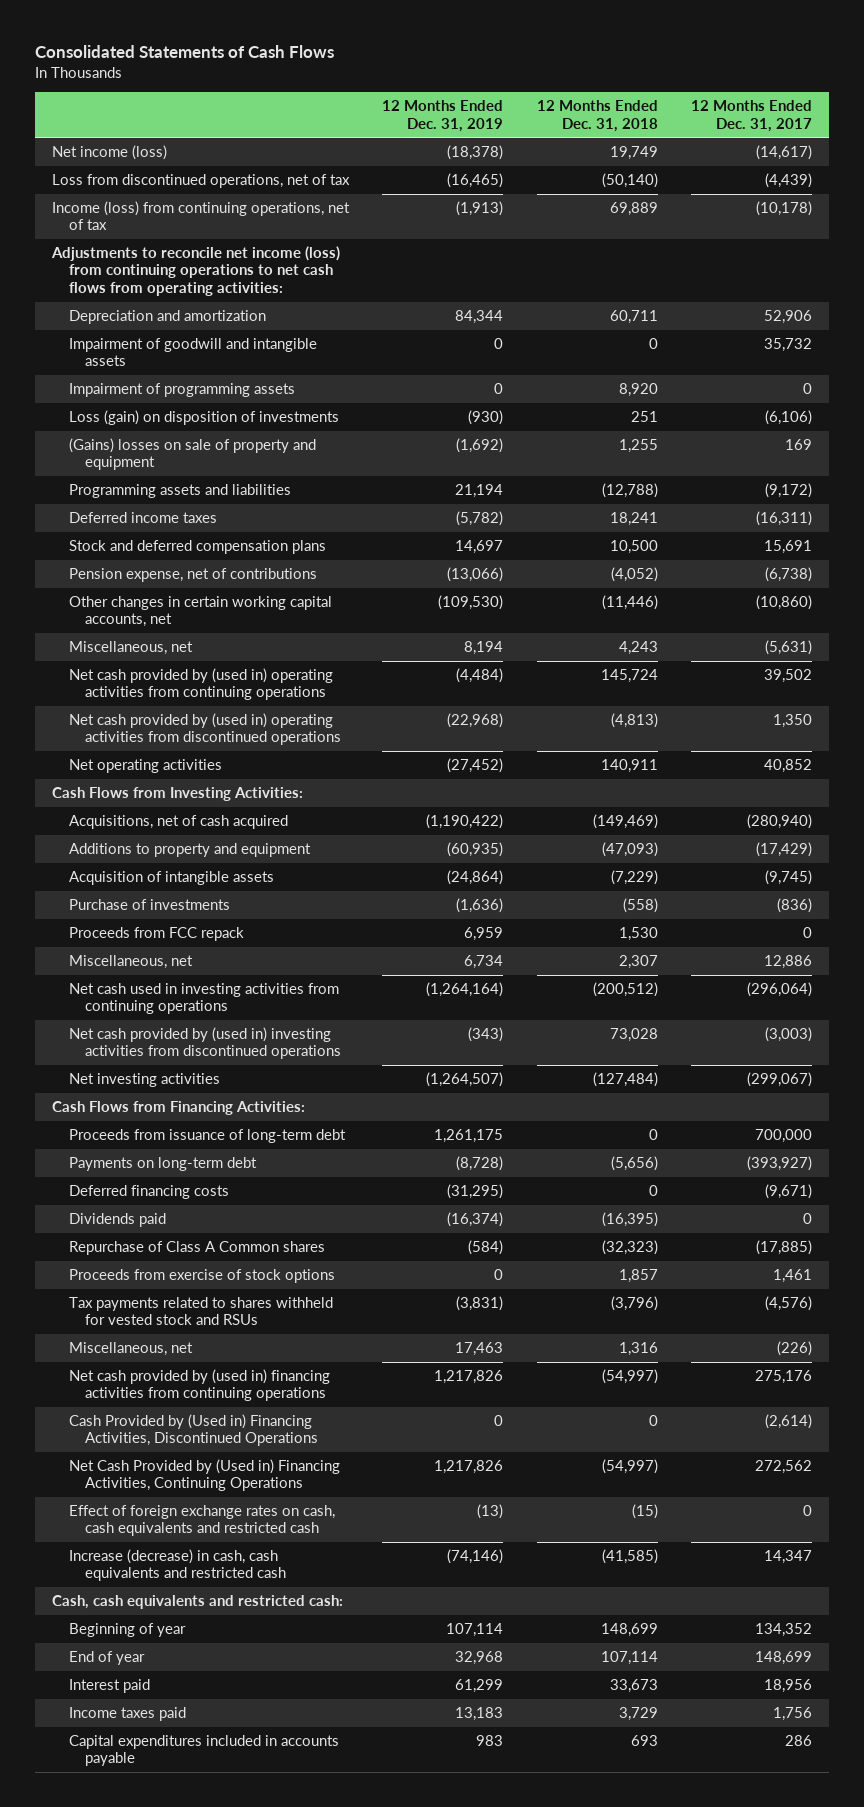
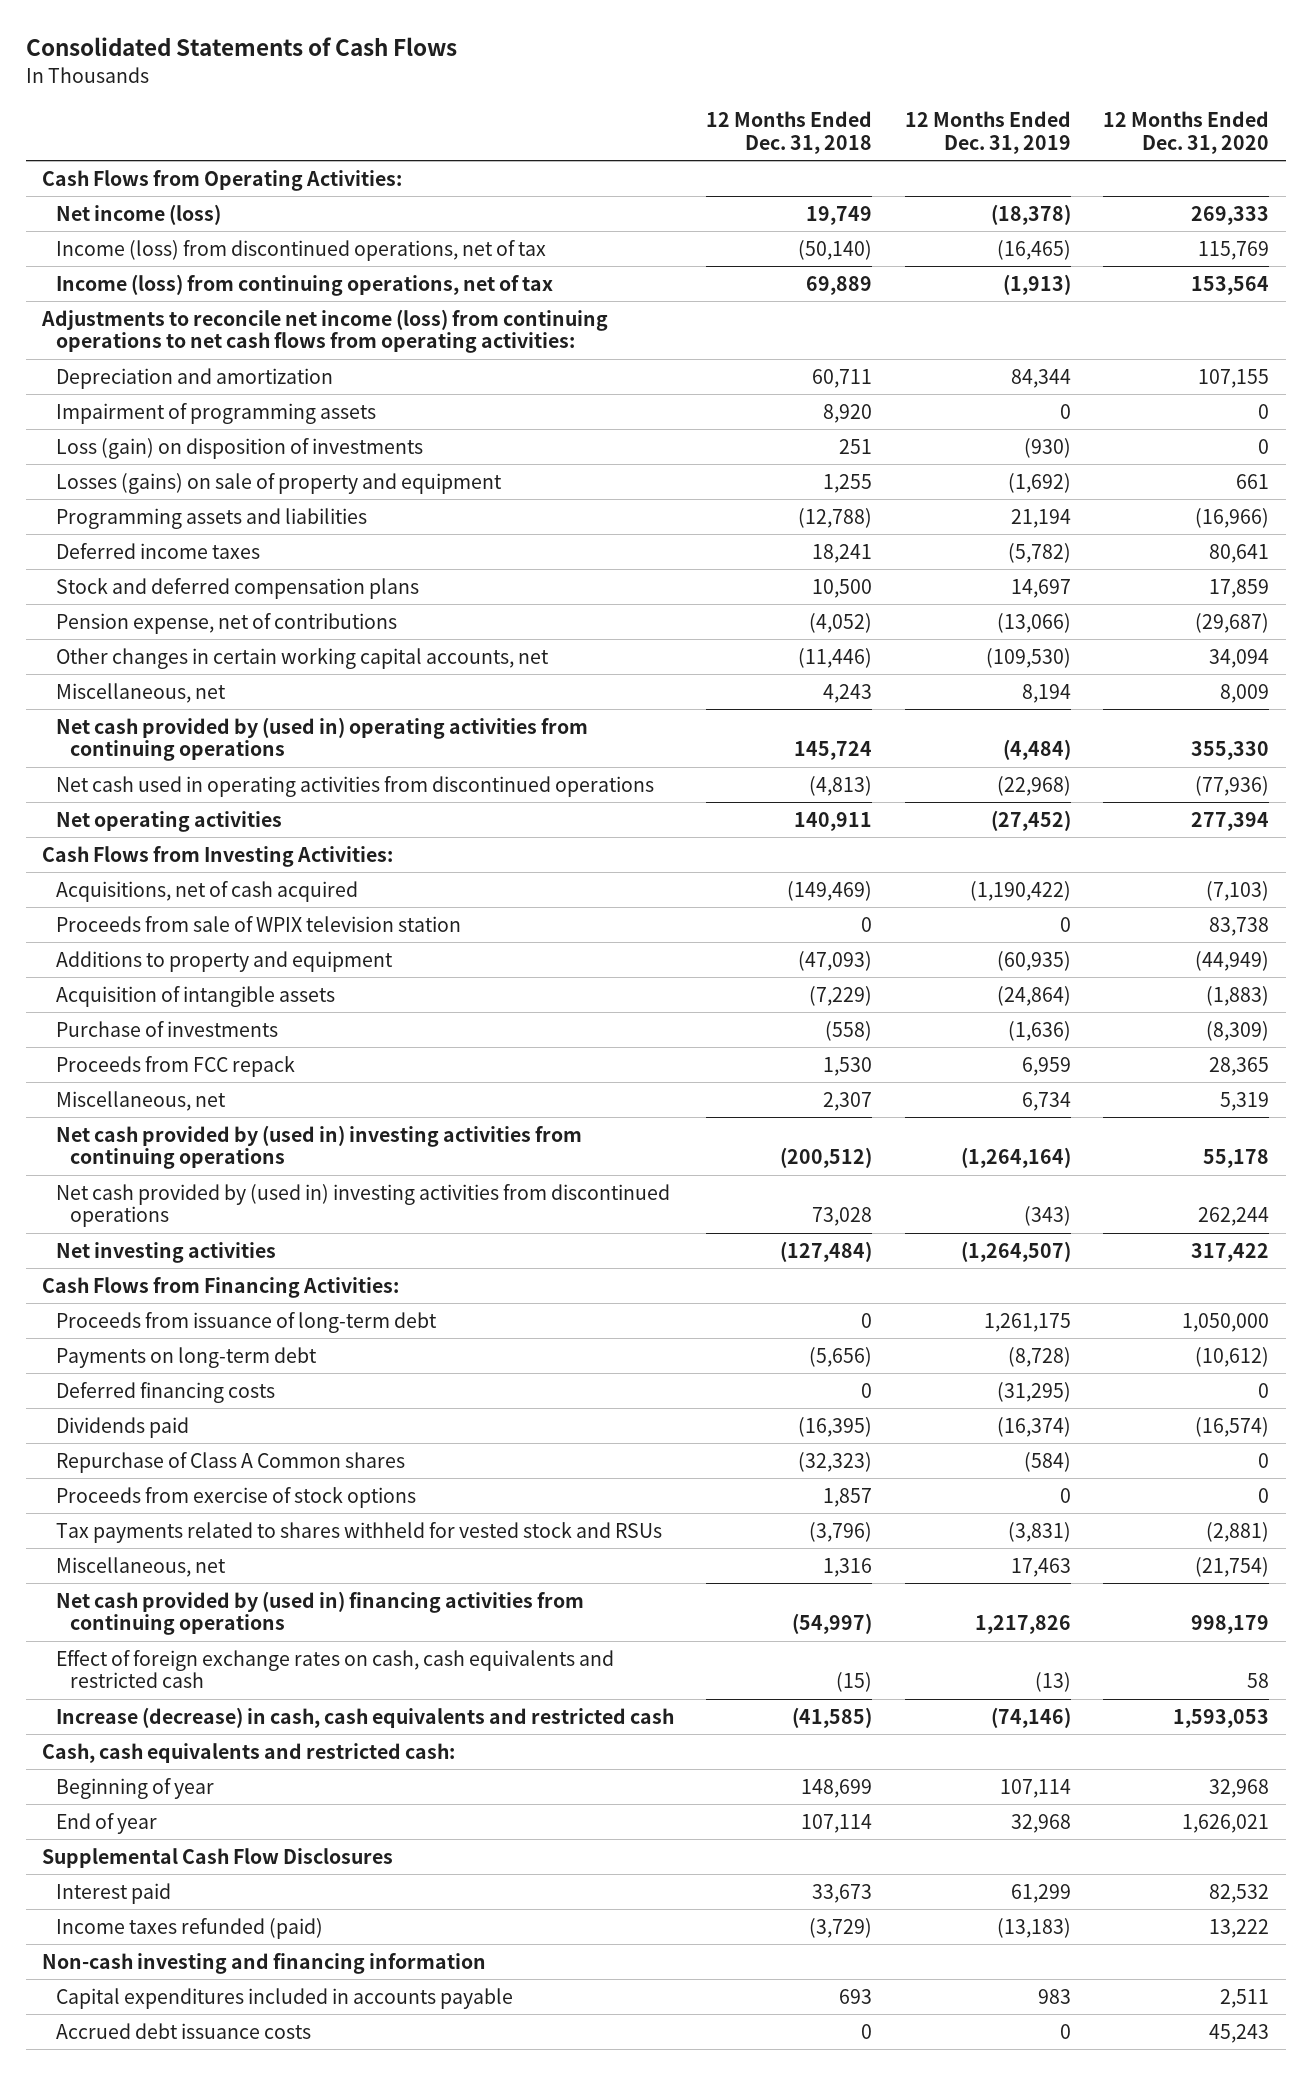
[691,100,813,132] 12 Months Ended Dec. 31, 2017 -> none
none -> [1103,111,1270,154] 12 Months Ended Dec. 31, 2020
none -> [41,169,402,191] Cash Flows from Operating Activities:
[52,174,351,189] Loss from discontinued operations, net of tax -> [55,239,546,261] Income (loss) from discontinued operations, net of tax
[68,338,317,367] Impairment of goodwill and intangible assets -> none
[68,438,316,471] (Gains) losses on sale of property and equipment -> [55,472,502,494] Losses (gains) on sale of property and equipment
[68,713,341,746] Net cash provided by (used in) operating activities from discontinued operations -> [55,775,654,797] Net cash used in operating activities from discontinued operations
none -> [55,915,461,932] Proceeds from sale of WPIX television station
[68,983,339,1015] Net cash used in investing activities from continuing operations -> [55,1124,582,1170] Net cash provided by (used in) investing activities from continuing operations
[68,1414,318,1447] Cash Provided by (Used in) Financing Activities, Discontinued Operations -> none
[68,1459,340,1492] Net Cash Provided by (Used in) Financing Activities, Continuing Operations -> none
none -> [41,1847,393,1868] Supplemental Cash Flow Disclosures
[68,1707,186,1722] Income taxes paid -> [55,1917,323,1939] Income taxes refunded (paid)
[455,1707,504,1722] 13,183 -> [996,1917,1071,1938] (13,183)
[618,1707,658,1722] 3,729 -> [809,1917,873,1938] (3,729)
none -> [41,1952,486,1974] Non-cash investing and financing information
none -> [55,2022,311,2039] Accrued debt issuance costs

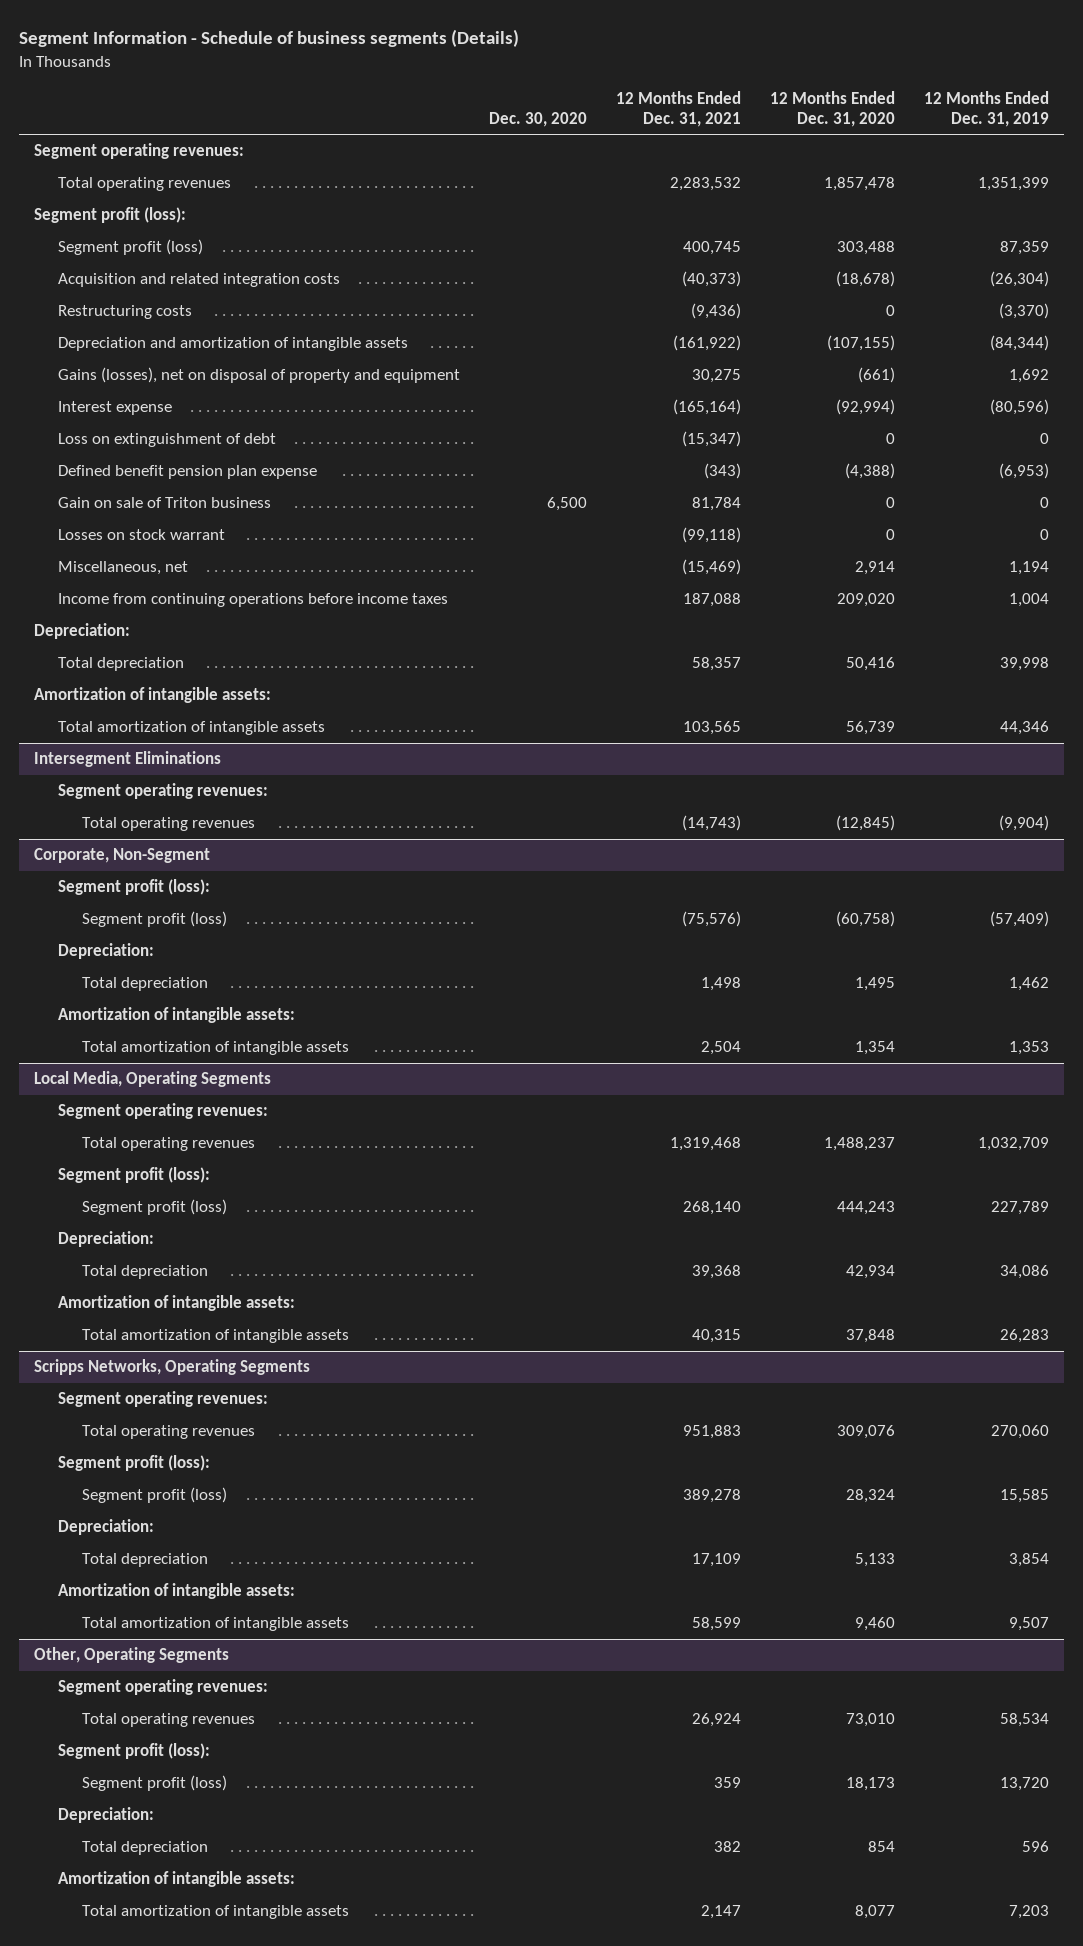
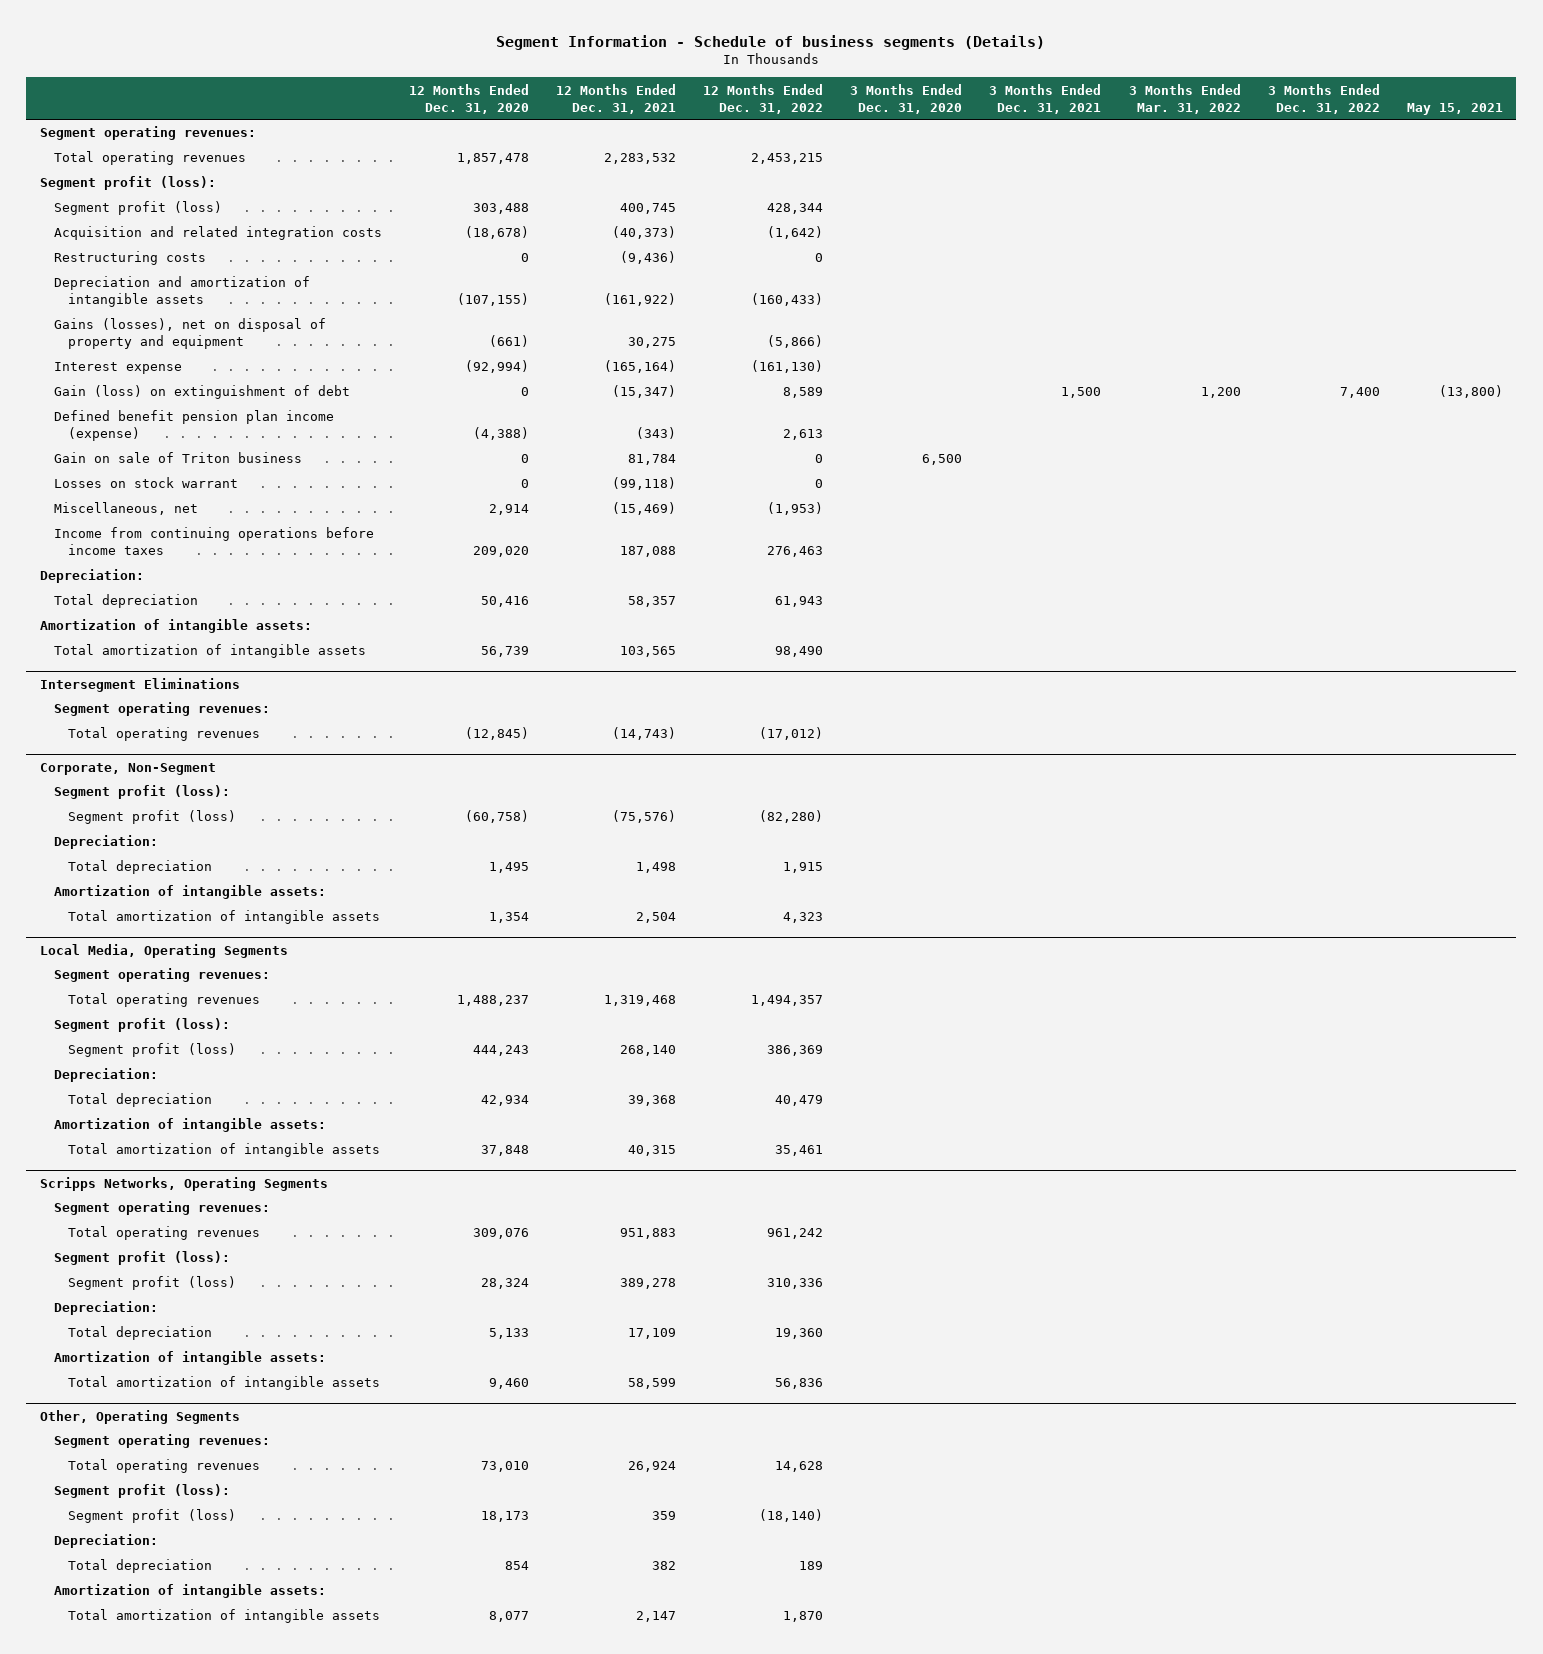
[488,111,587,127] Dec. 30, 2020 -> none
[924,91,1050,127] 12 Months Ended Dec. 31, 2019 -> none
none -> [703,83,824,114] 12 Months Ended Dec. 31, 2022
none -> [850,83,963,114] 3 Months Ended Dec. 31, 2020
none -> [989,83,1102,114] 3 Months Ended Dec. 31, 2021
none -> [1128,83,1241,114] 3 Months Ended Mar. 31, 2022
none -> [1267,83,1380,114] 3 Months Ended Dec. 31, 2022
none -> [1406,102,1503,115] May 15, 2021
[57,433,276,448] Loss on extinguishment of debt -> [53,385,350,400] Gain (loss) on extinguishment of debt
[57,465,317,480] Defined benefit pension plan expense -> [53,410,334,442] Defined benefit pension plan income (expense)

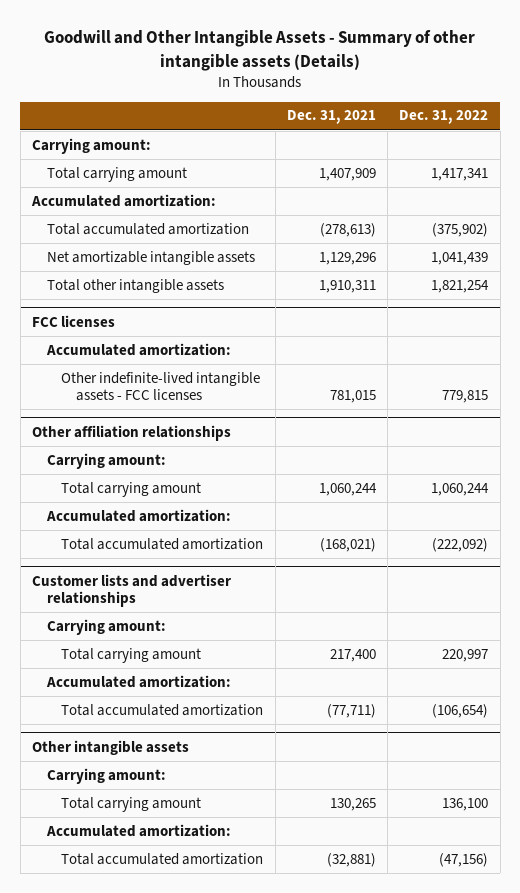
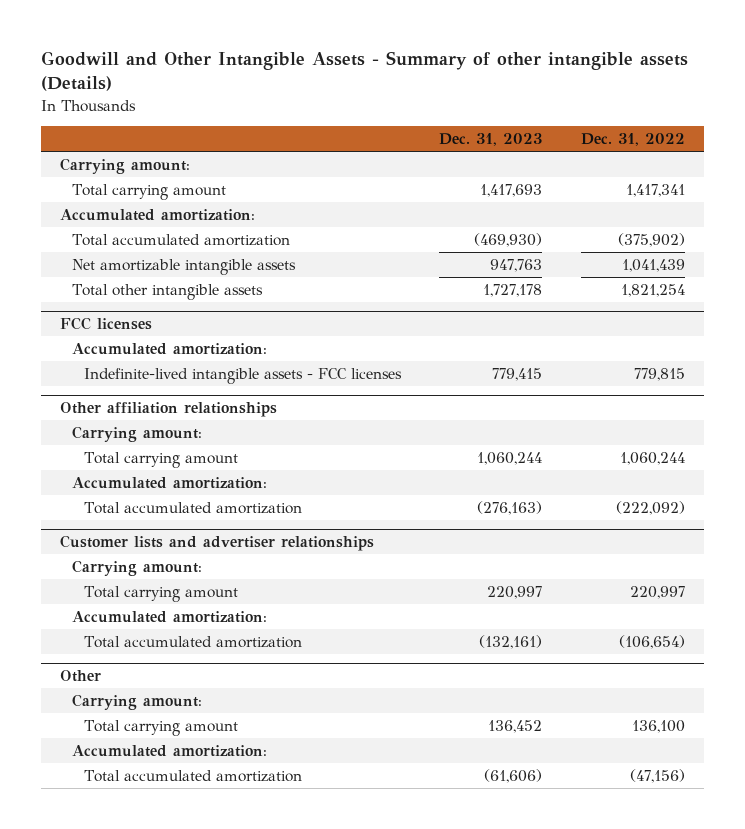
[286,110,376,125] Dec. 31, 2021 -> none
none -> [439,133,543,147] Dec. 31, 2023
[61,371,261,402] Other indefinite-lived intangible assets - FCC licenses -> [83,367,402,384] Indefinite-lived intangible assets - FCC licenses
[31,739,189,755] Other intangible assets -> [59,669,101,682] Other

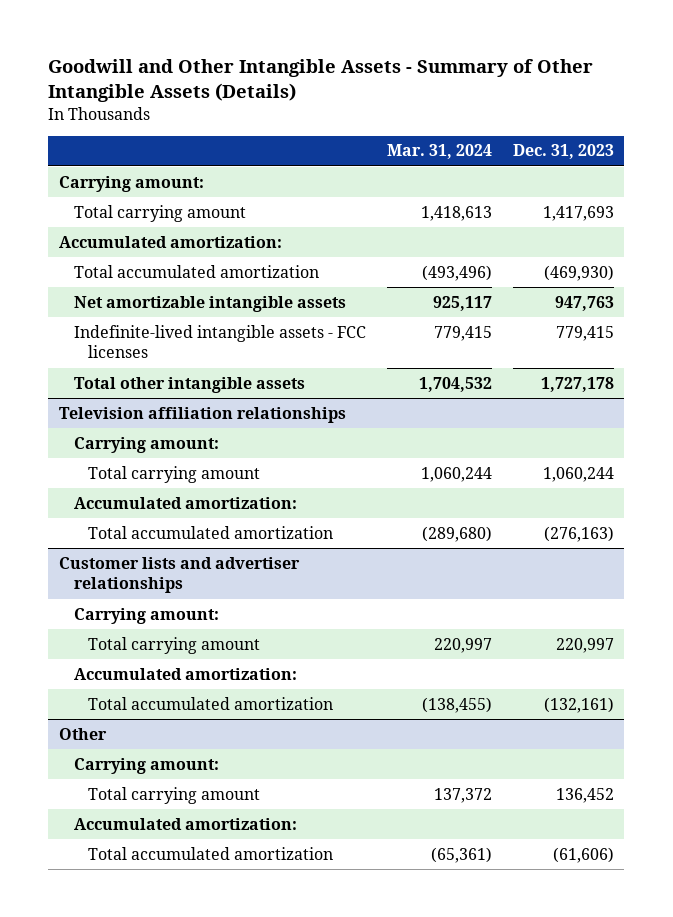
[40,51,688,92] Goodwill and Other Intangible Assets - Summary of other intangible assets (Details) -> [48,59,594,102] Goodwill and Other Intangible Assets - Summary of Other Intangible Assets (Details)
[580,133,685,147] Dec. 31, 2022 -> none
none -> [386,144,492,160] Mar. 31, 2024
[59,316,152,330] FCC licenses -> none
[71,342,267,355] Accumulated amortization: -> none
[71,283,263,300] Total other intangible assets -> [73,376,305,393] Total other intangible assets
[59,401,277,417] Other affiliation relationships -> [58,406,346,423] Television affiliation relationships

